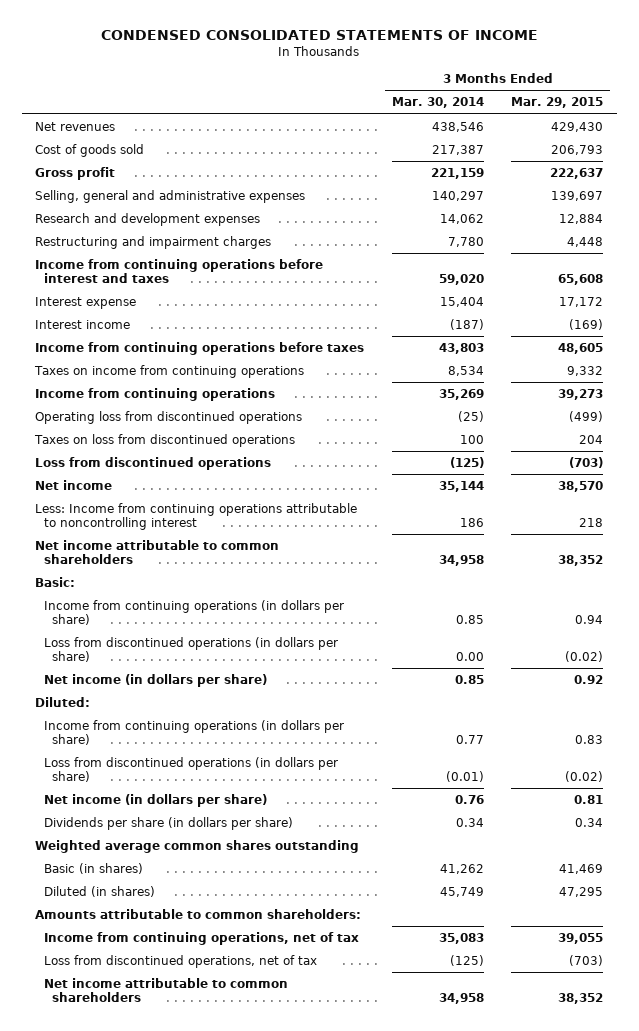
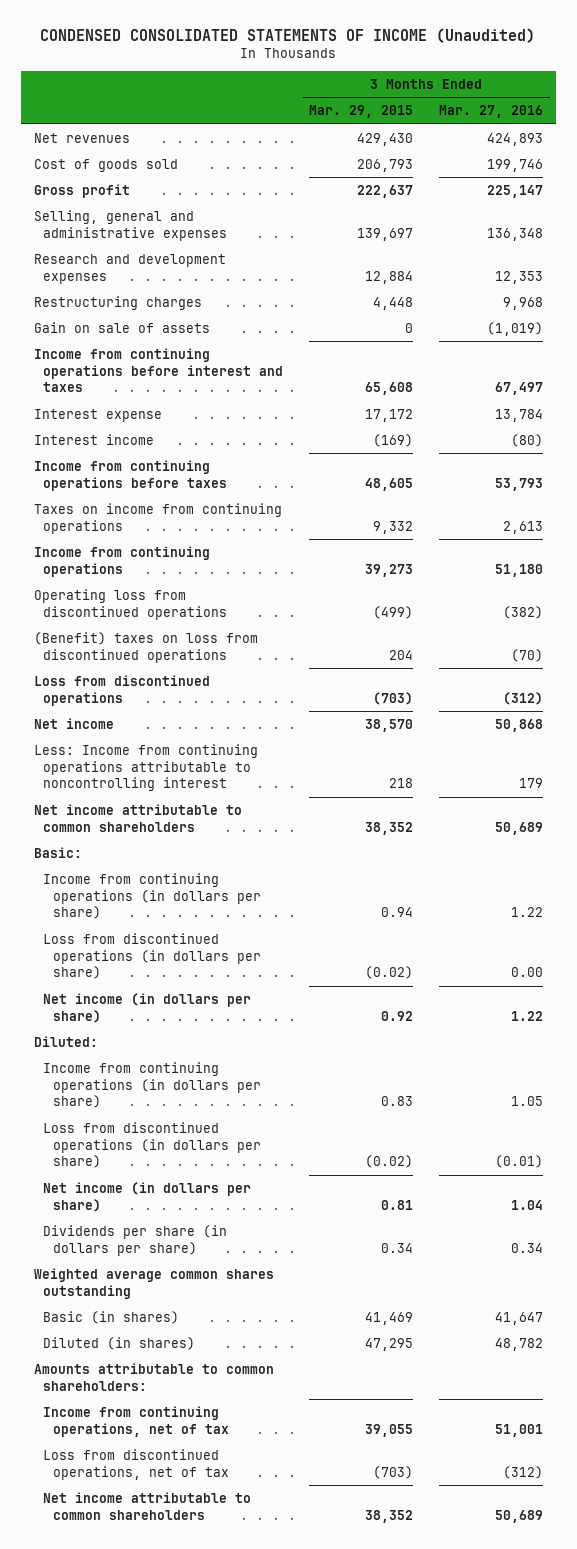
[101,29,539,40] CONDENSED CONSOLIDATED STATEMENTS OF INCOME -> [40,27,536,43] CONDENSED CONSOLIDATED STATEMENTS OF INCOME (Unaudited)
[391,97,484,109] Mar. 30, 2014 -> none
none -> [439,105,544,119] Mar. 27, 2016
[35,235,272,249] Restructuring and impairment charges -> [33,295,202,310] Restructuring charges
none -> [33,321,210,333] Gain on sale of assets
[34,433,296,447] Taxes on loss from discontinued operations -> [33,631,258,663] (Benefit) taxes on loss from discontinued operations

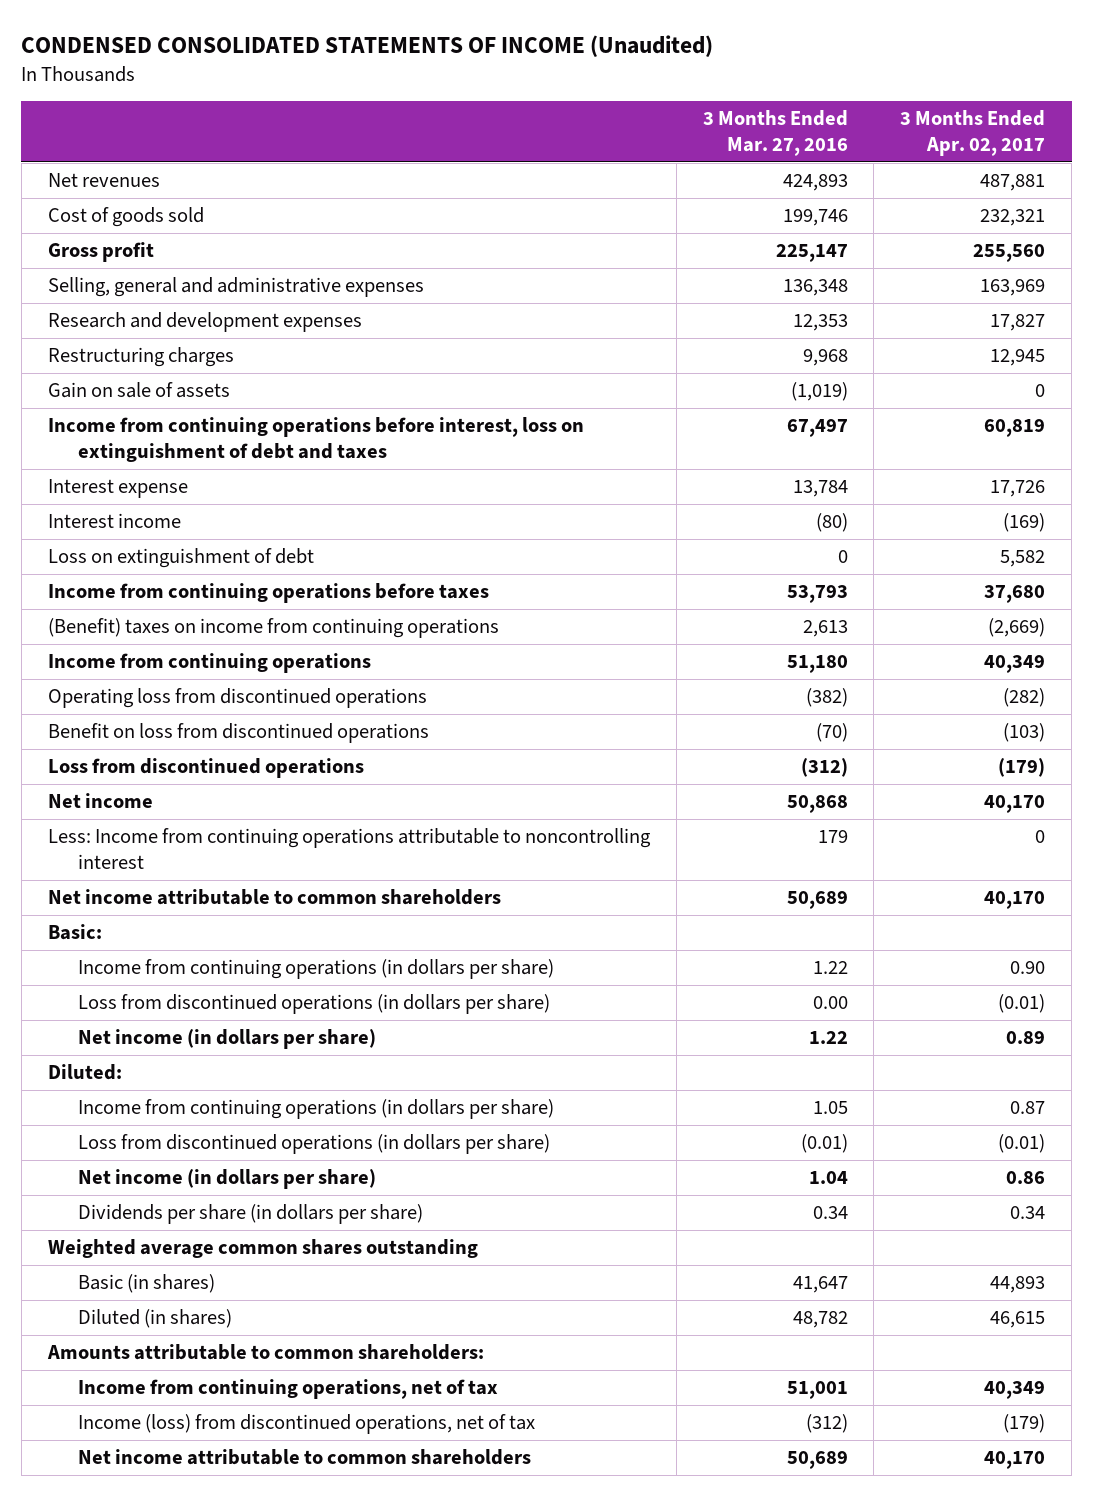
[309,105,414,119] Mar. 29, 2015 -> none
none -> [900,110,1046,156] 3 Months Ended Apr. 02, 2017
[33,347,284,393] Income from continuing operations before interest and taxes -> [47,417,584,462] Income from continuing operations before interest, loss on extinguishment of debt and taxes
none -> [47,548,314,569] Loss on extinguishment of debt
[33,502,282,534] Taxes on income from continuing operations -> [47,618,499,639] (Benefit) taxes on income from continuing operations
[33,631,258,663] (Benefit) taxes on loss from discontinued operations -> [47,723,429,744] Benefit on loss from discontinued operations
[43,1448,230,1480] Loss from discontinued operations, net of tax -> [77,1414,535,1435] Income (loss) from discontinued operations, net of tax

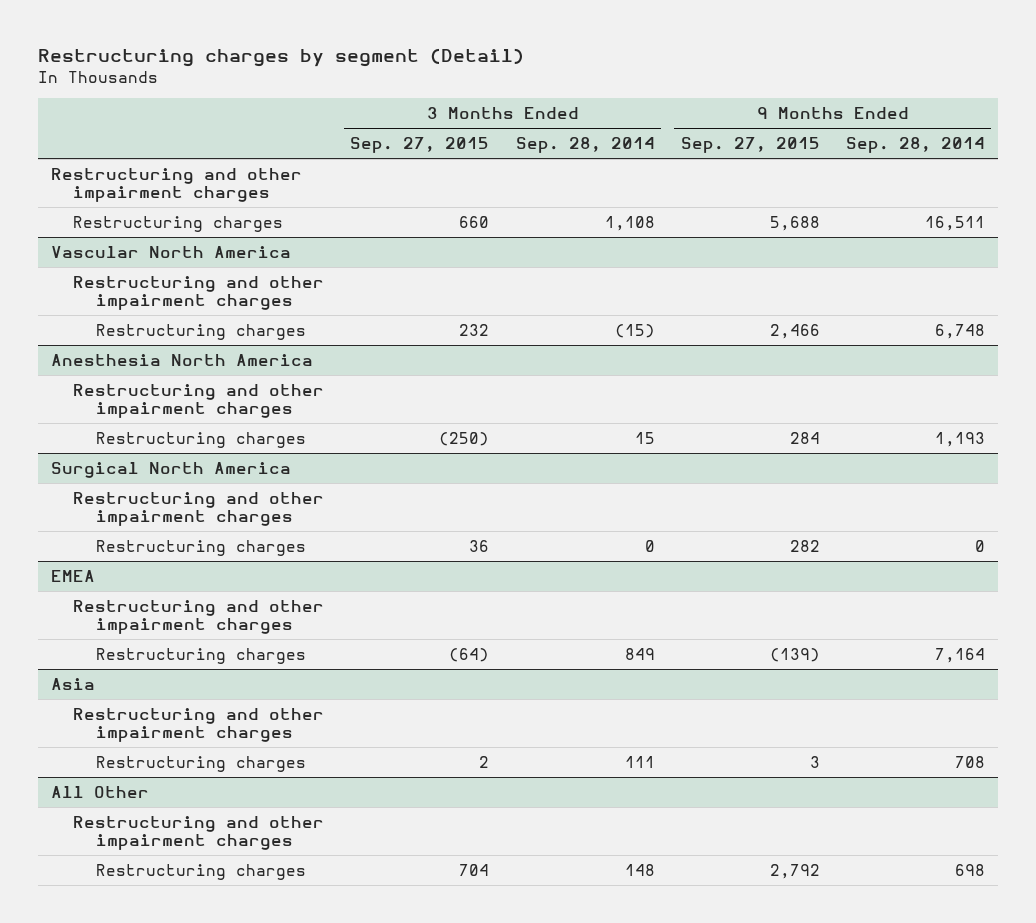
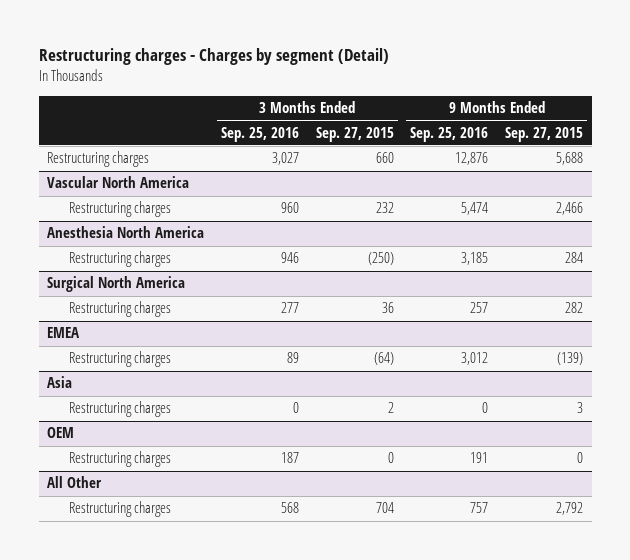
[38,48,525,68] Restructuring charges by segment (Detail) -> [38,48,389,66] Restructuring charges - Charges by segment (Detail)
[515,137,655,154] Sep. 28, 2014 -> none
[845,137,985,154] Sep. 28, 2014 -> none
none -> [220,126,299,142] Sep. 25, 2016
none -> [410,126,489,142] Sep. 25, 2016
[51,167,303,203] Restructuring and other impairment charges -> none
[73,275,325,311] Restructuring and other impairment charges -> none
[73,383,325,419] Restructuring and other impairment charges -> none
[73,491,325,527] Restructuring and other impairment charges -> none
[73,599,325,635] Restructuring and other impairment charges -> none
[73,707,325,743] Restructuring and other impairment charges -> none
none -> [46,427,74,439] OEM
none -> [69,451,172,468] Restructuring charges
[73,815,325,851] Restructuring and other impairment charges -> none

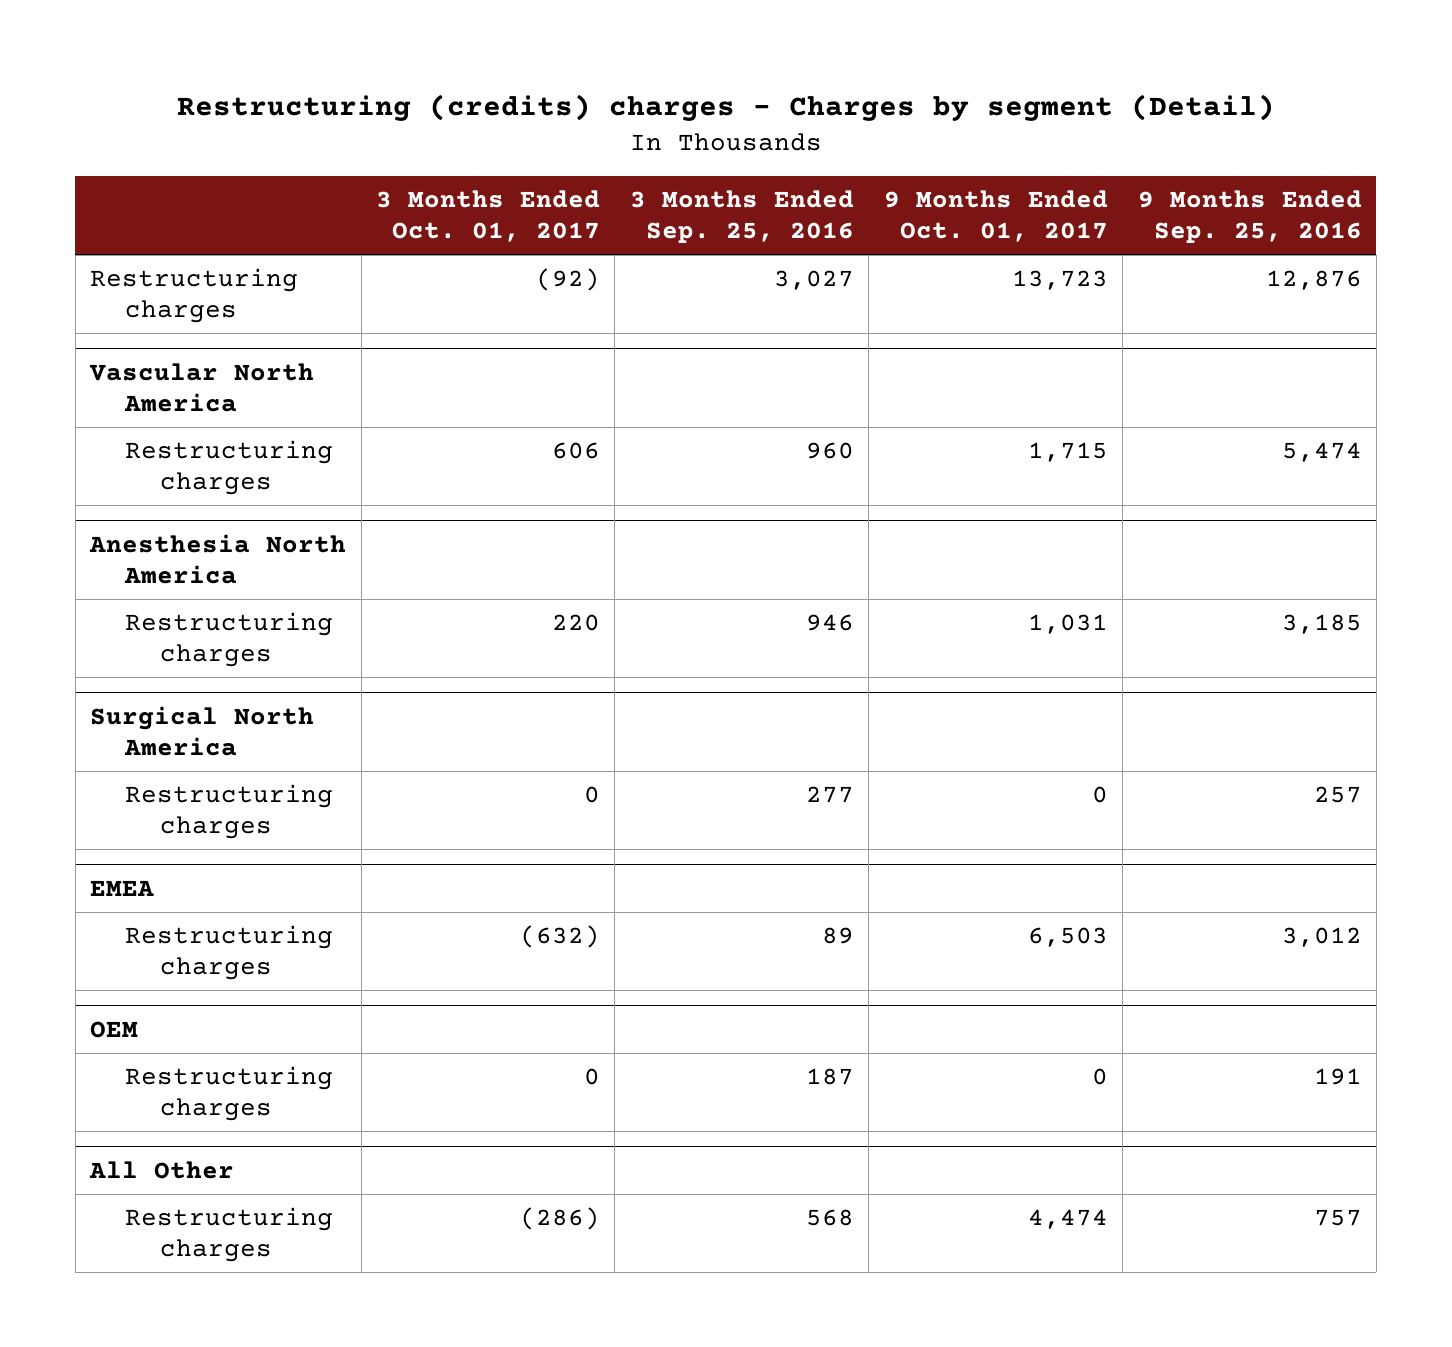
[38,48,389,66] Restructuring charges - Charges by segment (Detail) -> [176,94,1275,122] Restructuring (credits) charges - Charges by segment (Detail)
[315,126,394,142] Sep. 27, 2015 -> none
[505,126,584,142] Sep. 27, 2015 -> none
none -> [376,189,601,243] 3 Months Ended Oct. 01, 2017
none -> [883,189,1108,243] 9 Months Ended Oct. 01, 2017
[46,376,72,389] Asia -> none
[69,401,172,418] Restructuring charges -> none

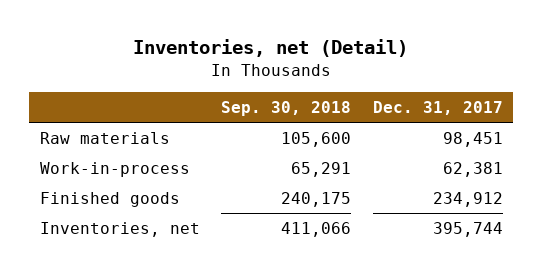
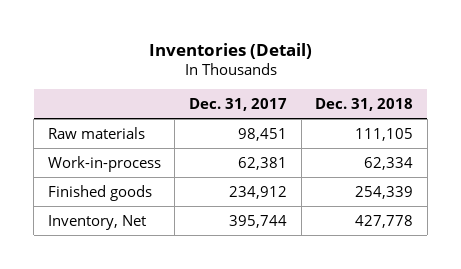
[133,39,409,58] Inventories, net (Detail) -> [148,42,312,59] Inventories (Detail)
[221,101,352,117] Sep. 30, 2018 -> none
none -> [315,98,414,112] Dec. 31, 2018
[39,221,200,237] Inventories, net -> [47,214,146,230] Inventory, Net

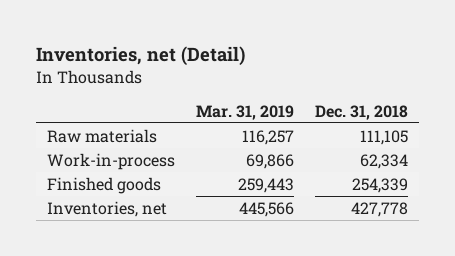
[148,42,312,59] Inventories (Detail) -> [35,46,245,67] Inventories, net (Detail)
[189,98,288,112] Dec. 31, 2017 -> none
none -> [195,104,294,120] Mar. 31, 2019
[47,214,146,230] Inventory, Net -> [46,200,167,217] Inventories, net

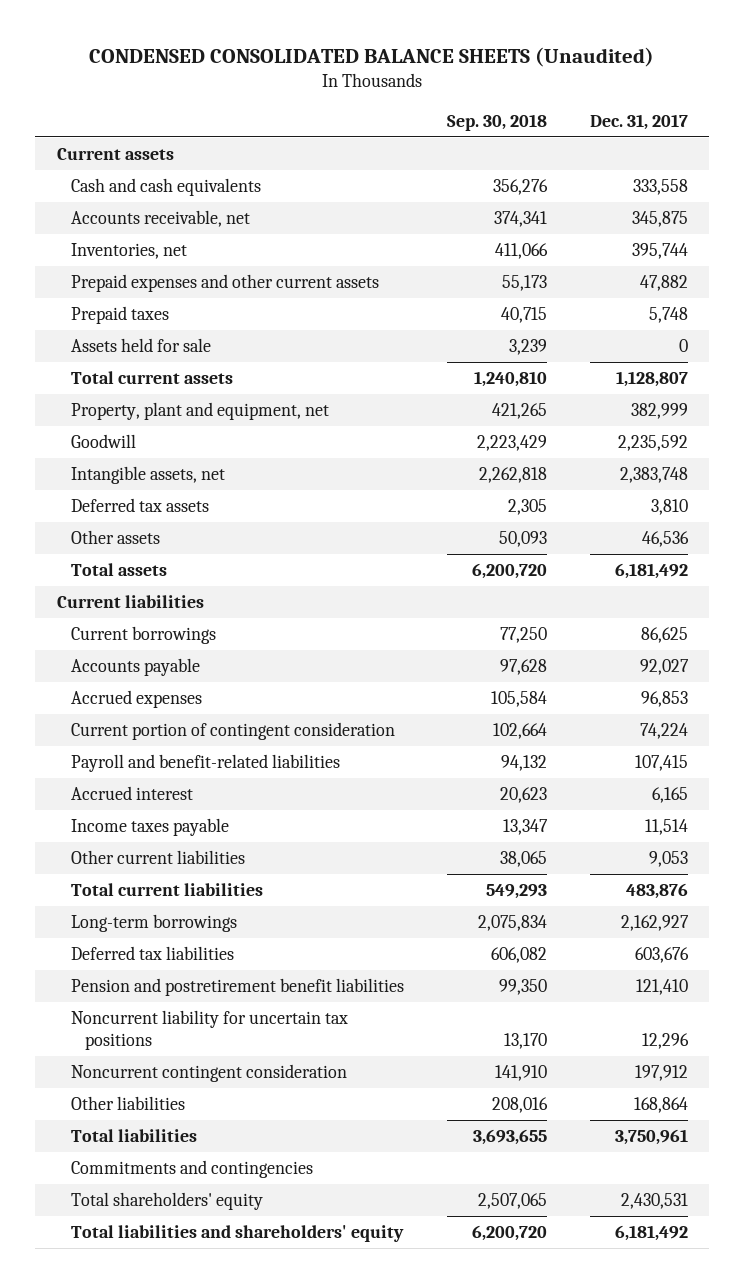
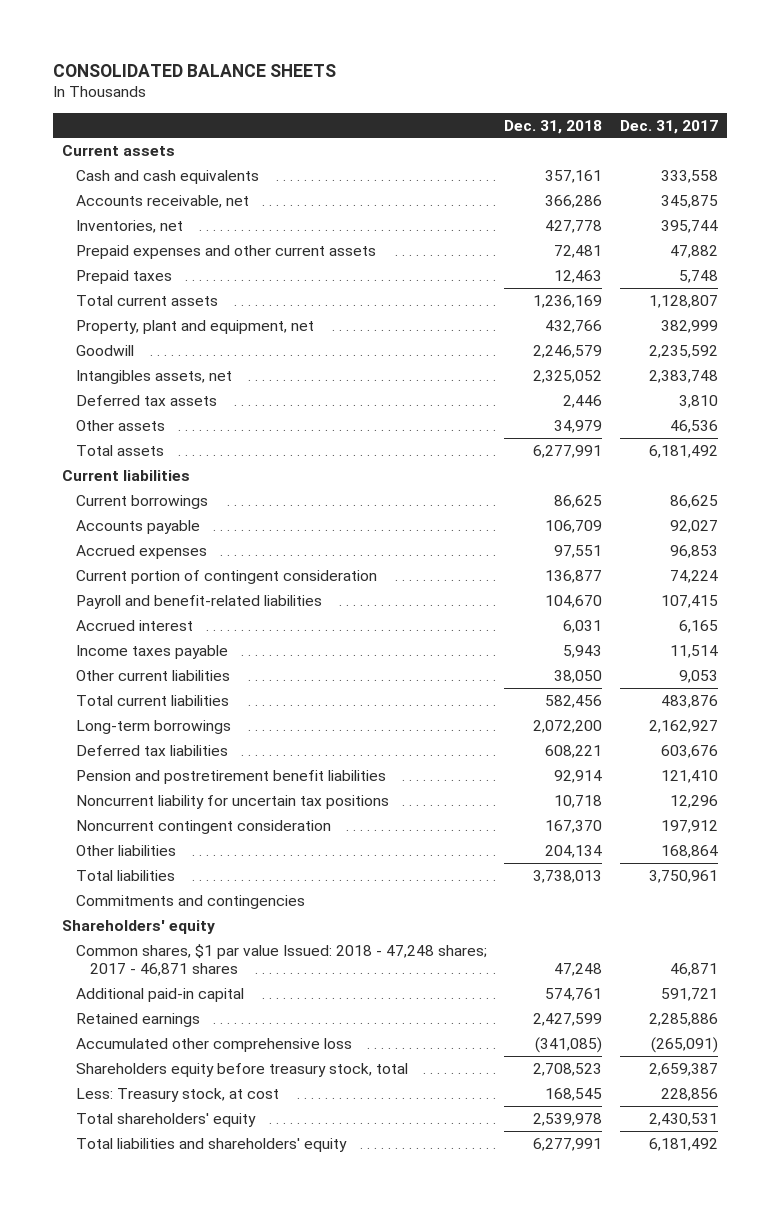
[89,47,655,68] CONDENSED CONSOLIDATED BALANCE SHEETS (Unaudited) -> [52,63,336,77] CONSOLIDATED BALANCE SHEETS
[446,113,547,131] Sep. 30, 2018 -> none
none -> [504,119,603,134] Dec. 31, 2018
[70,338,211,353] Assets held for sale -> none
[70,466,225,485] Intangible assets, net -> [76,369,233,384] Intangibles assets, net
none -> [61,919,215,934] Shareholders' equity
none -> [76,943,488,976] Common shares, $1 par value Issued: 2018 - 47,248 shares; 2017 - 46,871 shares
none -> [76,987,245,1002] Additional paid-in capital
none -> [76,1012,201,1027] Retained earnings
none -> [76,1037,353,1052] Accumulated other comprehensive loss
none -> [76,1062,409,1077] Shareholders equity before treasury stock, total
none -> [76,1087,280,1102] Less: Treasury stock, at cost

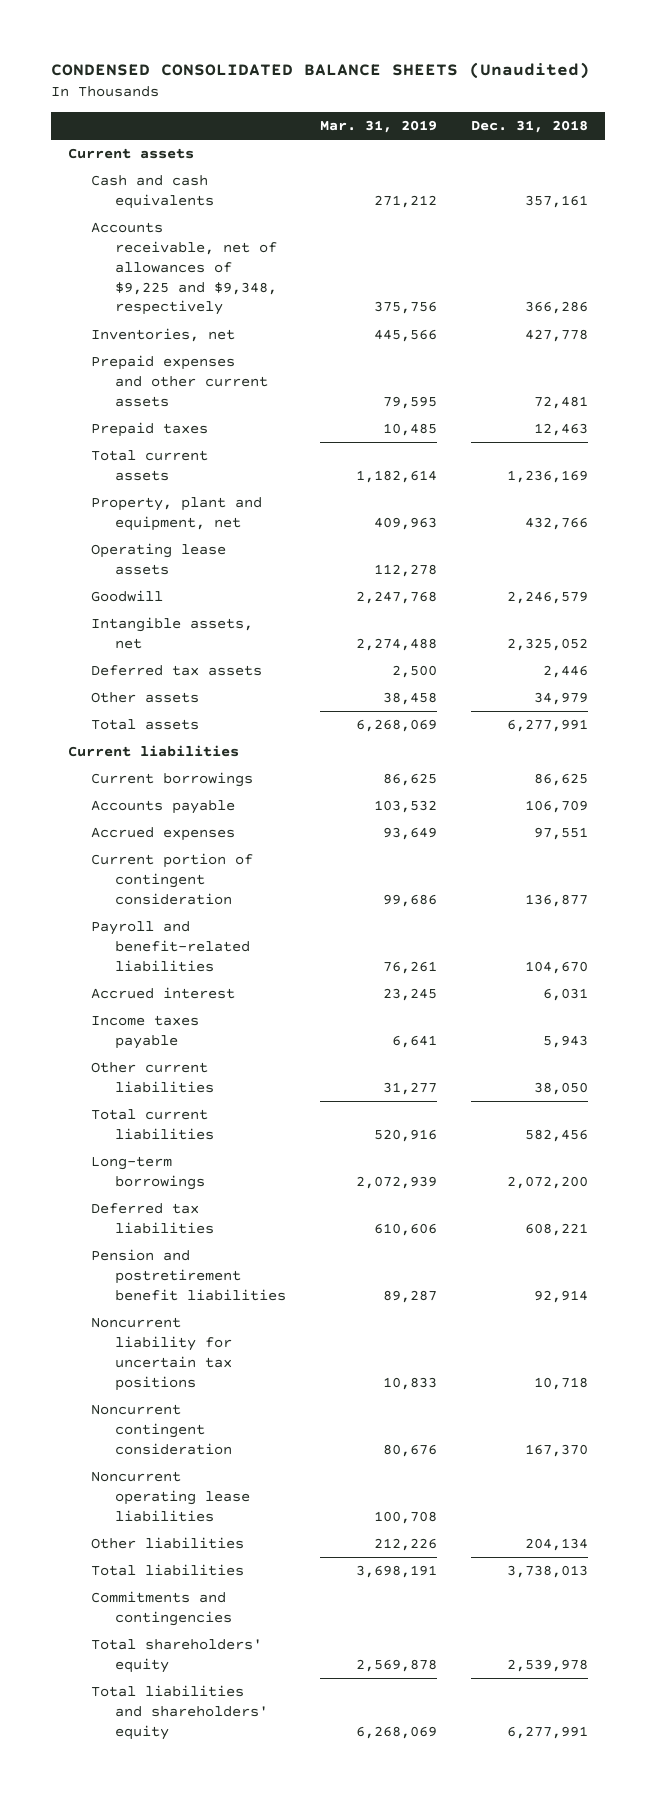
[52,63,336,77] CONSOLIDATED BALANCE SHEETS -> [50,61,590,79] CONDENSED CONSOLIDATED BALANCE SHEETS (Unaudited)
[619,119,718,134] Dec. 31, 2017 -> none
none -> [319,120,437,134] Mar. 31, 2019
[76,194,250,208] Accounts receivable, net -> [91,222,277,316] Accounts receivable, net of allowances of $9,225 and $9,348, respectively
none -> [91,543,227,576] Operating lease assets
[76,369,233,384] Intangibles assets, net -> [91,617,254,650] Intangible assets, net
none -> [91,1471,250,1522] Noncurrent operating lease liabilities
[61,919,215,934] Shareholders' equity -> none
[76,943,488,976] Common shares, $1 par value Issued: 2018 - 47,248 shares; 2017 - 46,871 shares -> none
[76,987,245,1002] Additional paid-in capital -> none
[76,1012,201,1027] Retained earnings -> none
[76,1037,353,1052] Accumulated other comprehensive loss -> none
[76,1062,409,1077] Shareholders equity before treasury stock, total -> none
[76,1087,280,1102] Less: Treasury stock, at cost -> none

